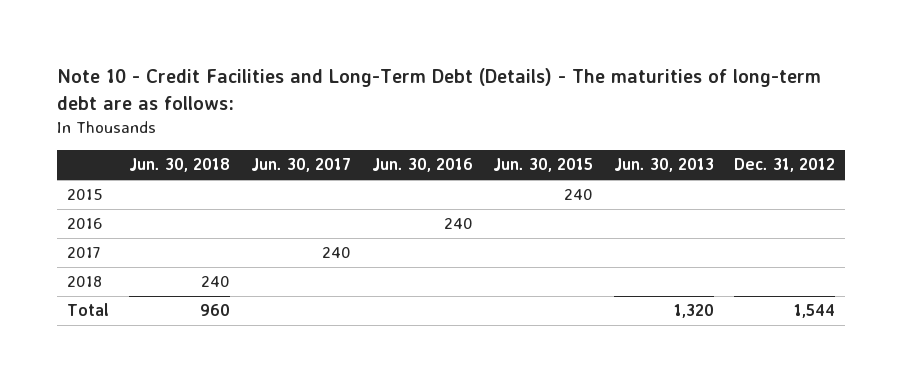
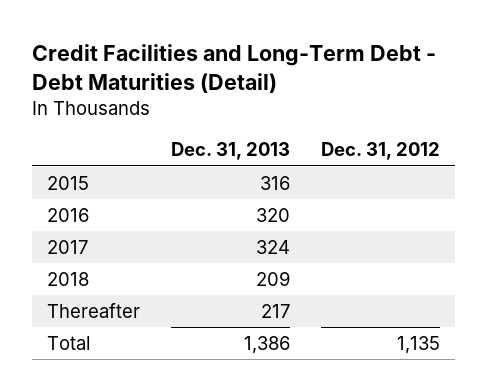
[56,68,821,110] Note 10 - Credit Facilities and Long-Term Debt (Details) - The maturities of long-term debt are as follows: -> [31,43,436,93] Credit Facilities and Long-Term Debt - Debt Maturities (Detail)
[129,158,231,173] Jun. 30, 2018 -> none
[250,158,351,173] Jun. 30, 2017 -> none
[371,158,473,173] Jun. 30, 2016 -> none
[493,158,594,173] Jun. 30, 2015 -> none
[613,158,714,173] Jun. 30, 2013 -> none
none -> [170,142,290,161] Dec. 31, 2013
none -> [47,302,141,318] Thereafter
[794,304,836,319] 1,544 -> [396,335,440,354] 1,135

